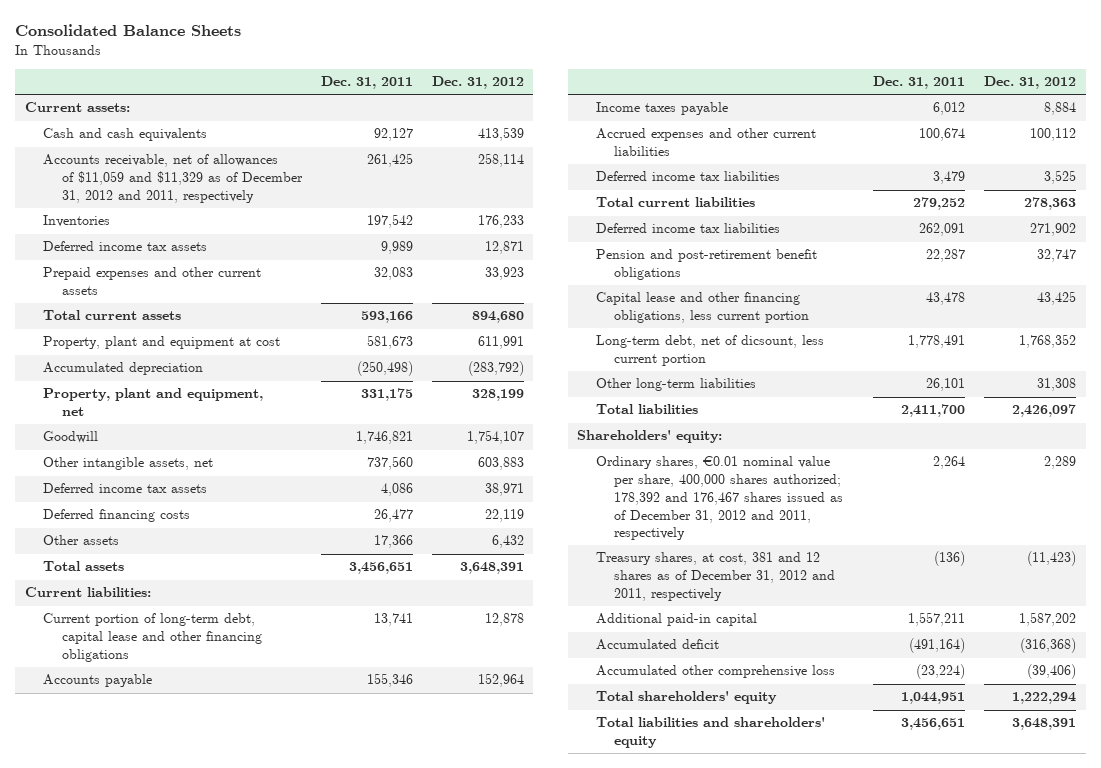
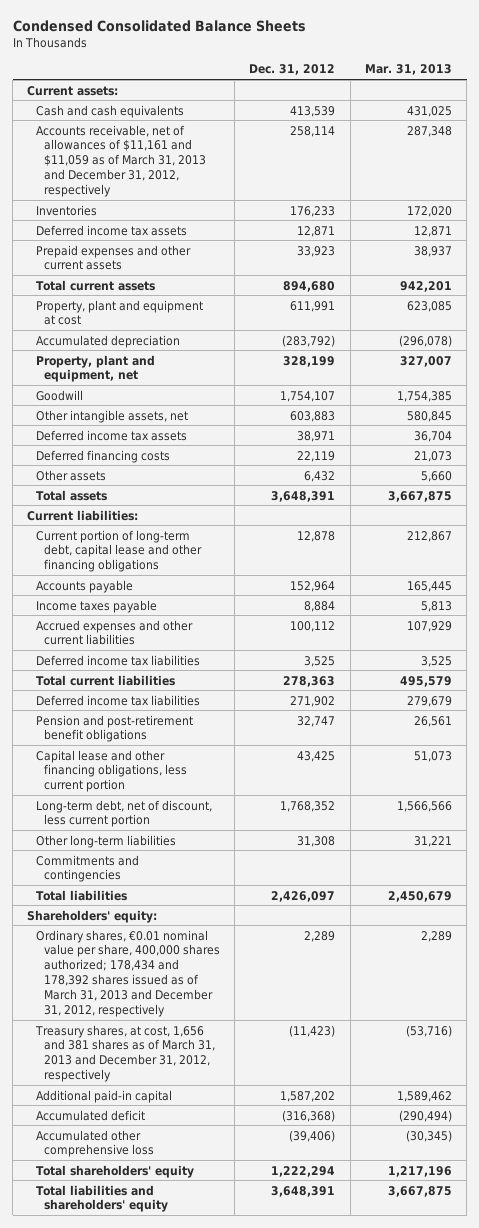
[15,24,242,37] Consolidated Balance Sheets -> [12,19,306,32] Condensed Consolidated Balance Sheets
[320,76,413,90] Dec. 31, 2011 -> none
none -> [364,64,452,76] Mar. 31, 2013
[43,154,303,203] Accounts receivable, net of allowances of $11,059 and $11,329 as of December 31, 2012 and 2011, respectively -> [35,124,207,198] Accounts receivable, net of allowances of $11,161 and $11,059 as of March 31, 2013 and December 31, 2012, respectively
[595,335,824,367] Long-term debt, net of dicsount, less current portion -> [35,799,212,828] Long-term debt, net of discount, less current portion
none -> [35,854,139,883] Commitments and contingencies
[595,456,844,541] Ordinary shares, €0.01 nominal value per share, 400,000 shares authorized; 178,392 and 176,467 shares issued as of December 31, 2012 and 2011, respectively -> [35,929,221,1018] Ordinary shares, €0.01 nominal value per share, 400,000 shares authorized; 178,434 and 178,392 shares issued as of March 31, 2013 and December 31, 2012, respectively
[595,552,836,601] Treasury shares, at cost, 381 and 12 shares as of December 31, 2012 and 2011, respectively -> [34,1024,216,1083] Treasury shares, at cost, 1,656 and 381 shares as of March 31, 2013 and December 31, 2012, respectively

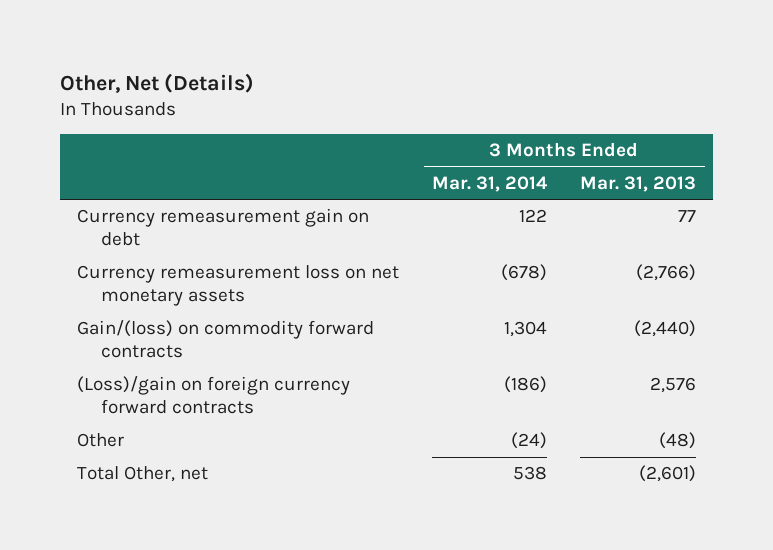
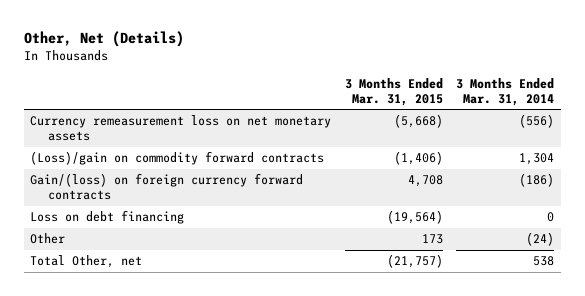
[580,175,697,192] Mar. 31, 2013 -> none
none -> [344,77,443,106] 3 Months Ended Mar. 31, 2015
[76,208,369,247] Currency remeasurement gain on debt -> none
[501,264,548,282] (678) -> [519,114,555,129] (556)
[76,320,374,359] Gain/(loss) on commodity forward contracts -> [30,151,325,166] (Loss)/gain on commodity forward contracts
[76,376,350,415] (Loss)/gain on foreign currency forward contracts -> [30,173,304,201] Gain/(loss) on foreign currency forward contracts
none -> [30,210,185,225] Loss on debt financing

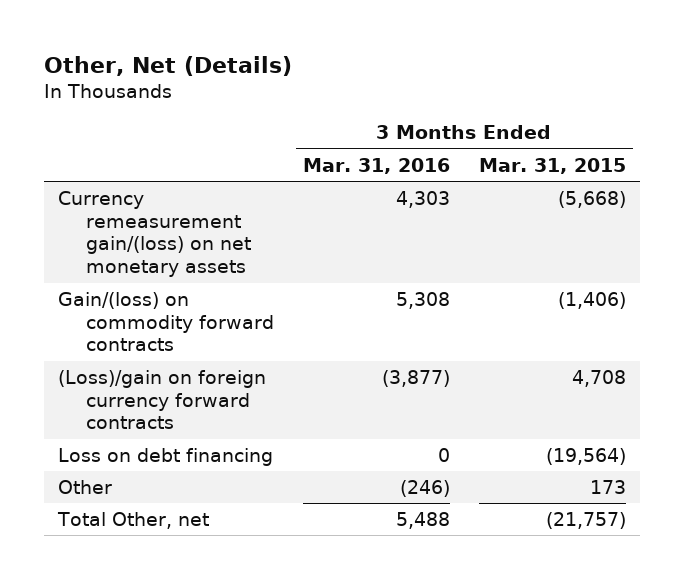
[456,77,555,106] 3 Months Ended Mar. 31, 2014 -> none
none -> [303,157,451,174] Mar. 31, 2016
[30,115,332,142] Currency remeasurement loss on net monetary assets -> [58,190,252,278] Currency remeasurement gain/(loss) on net monetary assets
[30,151,325,166] (Loss)/gain on commodity forward contracts -> [58,291,275,352] Gain/(loss) on commodity forward contracts
[30,173,304,201] Gain/(loss) on foreign currency forward contracts -> [58,369,267,430] (Loss)/gain on foreign currency forward contracts

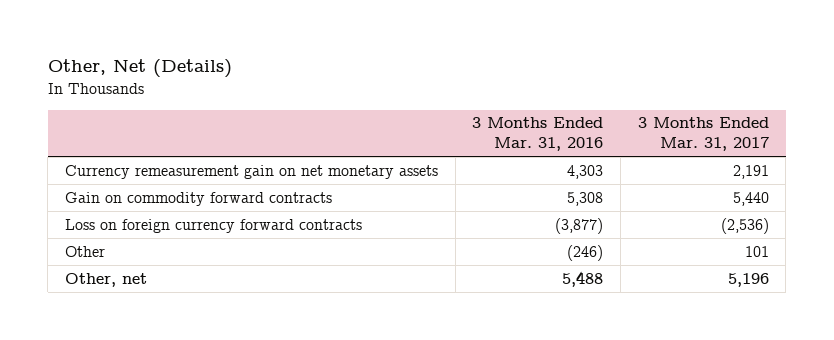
[478,157,626,174] Mar. 31, 2015 -> none
none -> [637,117,769,152] 3 Months Ended Mar. 31, 2017
[58,447,274,466] Loss on debt financing -> none
[58,190,252,278] Currency remeasurement gain/(loss) on net monetary assets -> [65,164,439,179] Currency remeasurement gain on net monetary assets
[58,291,275,352] Gain/(loss) on commodity forward contracts -> [65,191,333,206] Gain on commodity forward contracts
[58,369,267,430] (Loss)/gain on foreign currency forward contracts -> [65,218,363,233] Loss on foreign currency forward contracts
[57,511,210,529] Total Other, net -> [65,272,148,287] Other, net

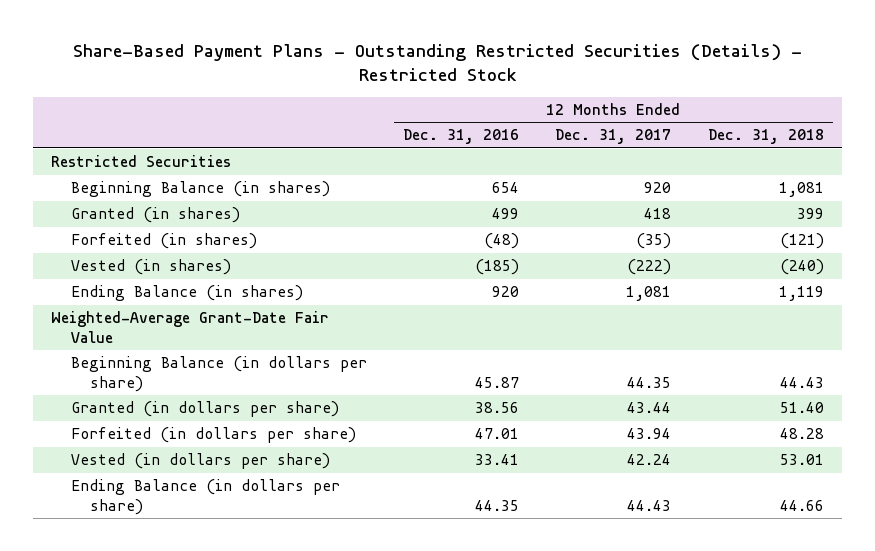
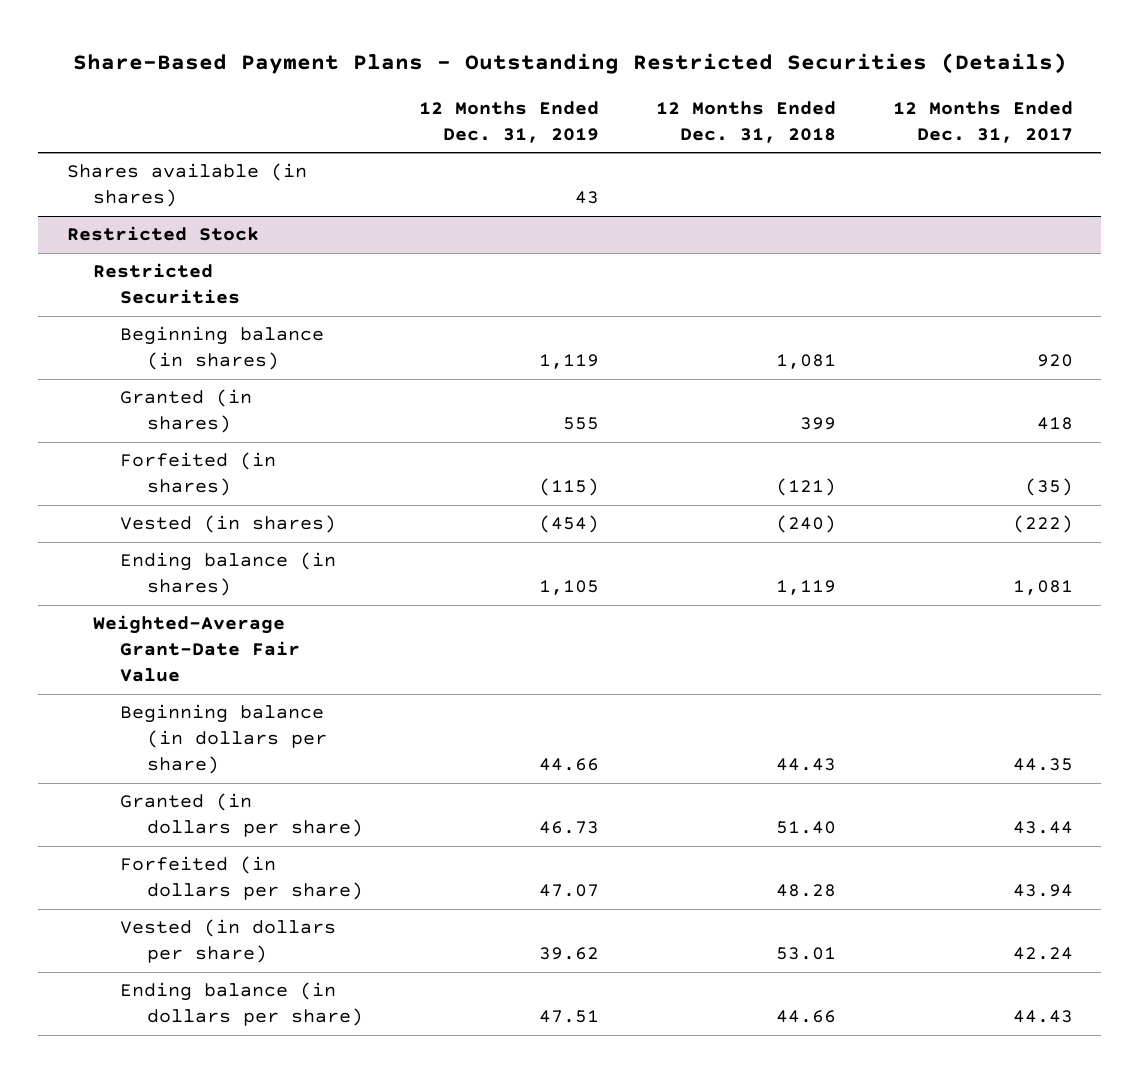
[72,44,802,82] Share-Based Payment Plans - Outstanding Restricted Securities (Details) - Restricted Stock -> [72,53,1067,75] Share-Based Payment Plans - Outstanding Restricted Securities (Details)
[403,129,520,145] Dec. 31, 2016 -> none
none -> [419,100,600,143] 12 Months Ended Dec. 31, 2019
none -> [66,163,307,208] Shares available (in shares)
none -> [66,226,259,242] Restricted Stock
[70,181,330,198] Beginning Balance (in shares) -> [119,326,324,371] Beginning balance (in shares)
[70,285,303,302] Ending Balance (in shares) -> [119,552,336,597] Ending balance (in shares)
[70,356,367,392] Beginning Balance (in dollars per share) -> [119,704,327,775] Beginning balance (in dollars per share)
[70,479,340,515] Ending Balance (in dollars per share) -> [119,982,363,1027] Ending balance (in dollars per share)

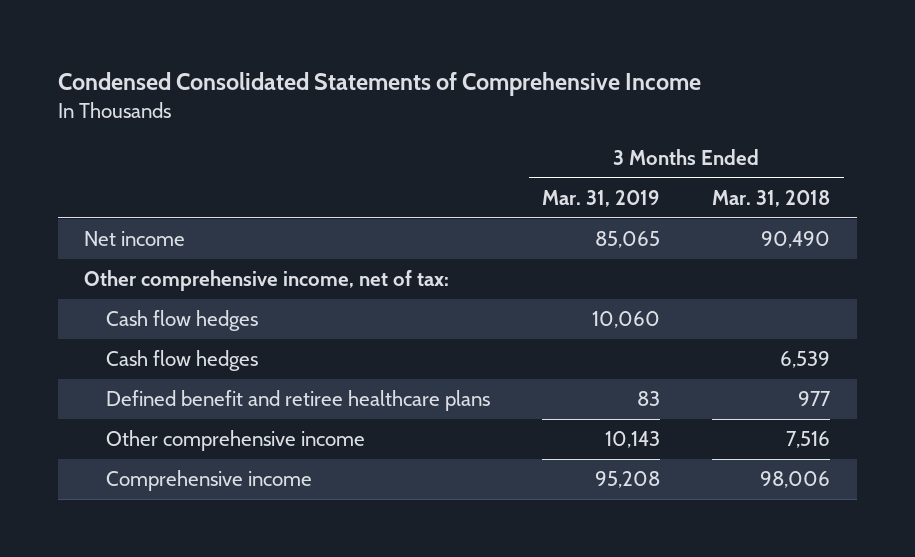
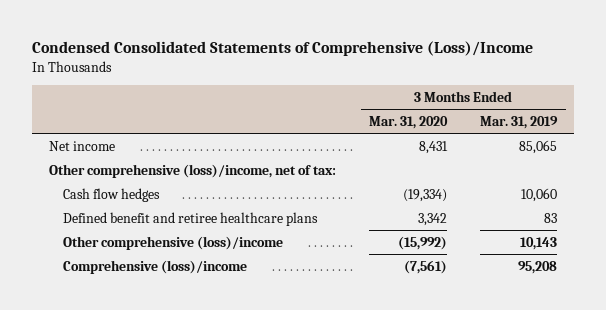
[58,72,702,97] Condensed Consolidated Statements of Comprehensive Income -> [32,41,534,57] Condensed Consolidated Statements of Comprehensive (Loss)/Income
[712,189,831,207] Mar. 31, 2018 -> none
none -> [369,115,449,129] Mar. 31, 2020
[84,269,450,291] Other comprehensive income, net of tax: -> [49,163,337,178] Other comprehensive (loss)/income, net of tax:
[105,349,258,371] Cash flow hedges -> none
[105,429,365,451] Other comprehensive income -> [63,235,284,250] Other comprehensive (loss)/income
[105,469,312,491] Comprehensive income -> [63,259,248,274] Comprehensive (loss)/income

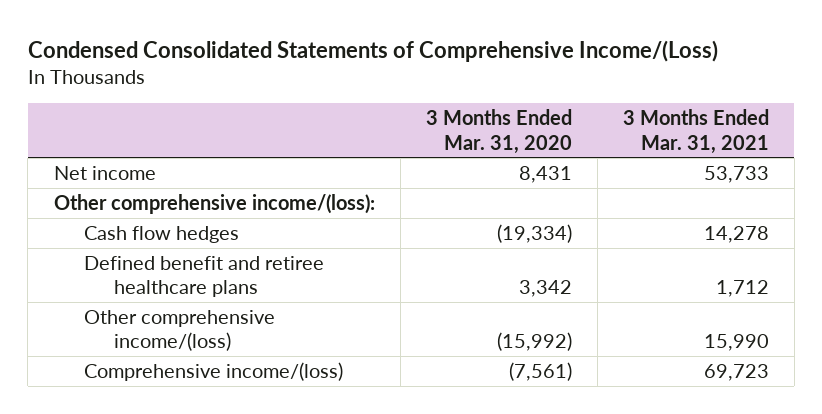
[32,41,534,57] Condensed Consolidated Statements of Comprehensive (Loss)/Income -> [27,39,718,62] Condensed Consolidated Statements of Comprehensive Income/(Loss)
[480,115,559,129] Mar. 31, 2019 -> none
none -> [622,108,769,154] 3 Months Ended Mar. 31, 2021
[49,163,337,178] Other comprehensive (loss)/income, net of tax: -> [53,193,375,214] Other comprehensive income/(loss):
[63,235,284,250] Other comprehensive (loss)/income -> [83,309,275,352] Other comprehensive income/(loss)
[63,259,248,274] Comprehensive (loss)/income -> [83,361,343,381] Comprehensive income/(loss)

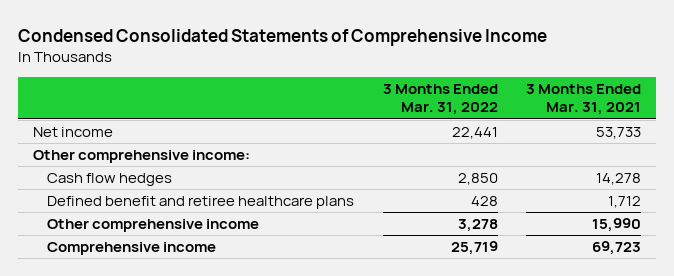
[27,39,718,62] Condensed Consolidated Statements of Comprehensive Income/(Loss) -> [18,28,548,46] Condensed Consolidated Statements of Comprehensive Income
[425,108,572,154] 3 Months Ended Mar. 31, 2020 -> none
none -> [382,83,498,116] 3 Months Ended Mar. 31, 2022
[53,193,375,214] Other comprehensive income/(loss): -> [32,150,250,164] Other comprehensive income:
[83,309,275,352] Other comprehensive income/(loss) -> [46,219,259,233] Other comprehensive income
[83,361,343,381] Comprehensive income/(loss) -> [46,242,216,256] Comprehensive income

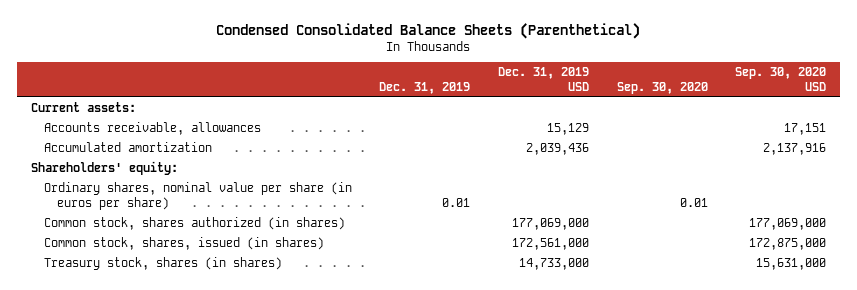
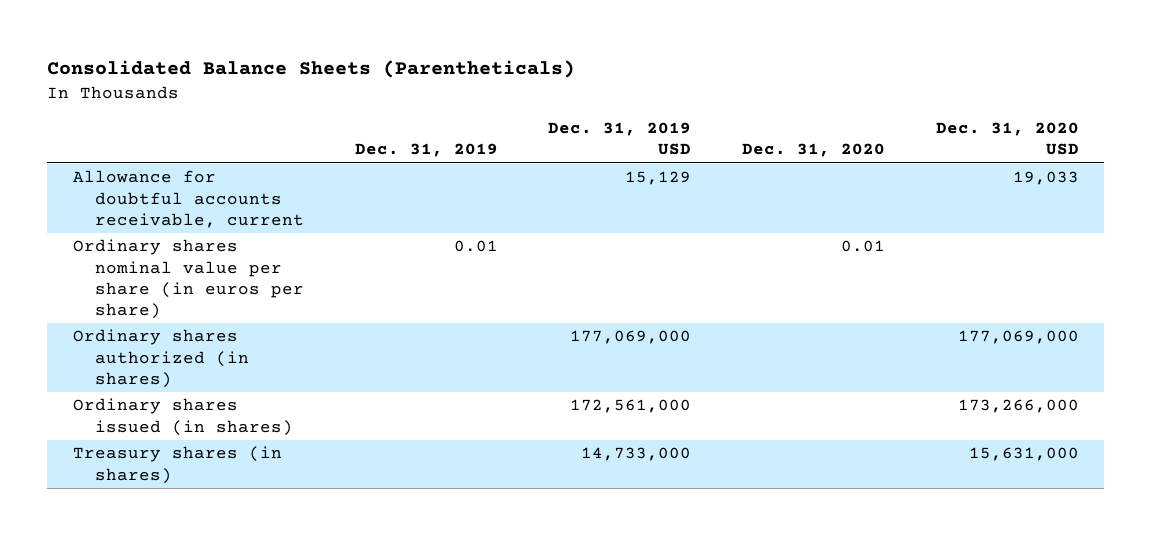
[216,22,641,39] Condensed Consolidated Balance Sheets (Parenthetical) -> [47,60,576,79] Consolidated Balance Sheets (Parentheticals)
[616,82,708,95] Sep. 30, 2020 -> none
[735,67,827,92] Sep. 30, 2020 USD -> none
none -> [741,143,885,158] Dec. 31, 2020
none -> [935,122,1079,156] Dec. 31, 2020 USD
[30,101,136,112] Current assets: -> none
[43,141,212,152] Accumulated amortization -> none
[30,160,178,175] Shareholders' equity: -> none
[43,121,261,135] Accounts receivable, allowances -> [72,170,305,228] Allowance for doubtful accounts receivable, current
[43,181,352,210] Ordinary shares, nominal value per share (in euros per share) -> [72,239,305,319] Ordinary shares nominal value per share (in euros per share)
[43,216,345,230] Common stock, shares authorized (in shares) -> [72,329,250,388] Ordinary shares authorized (in shares)
[43,236,324,250] Common stock, shares, issued (in shares) -> [72,398,294,436] Ordinary shares issued (in shares)
[43,256,282,270] Treasury stock, shares (in shares) -> [72,446,282,484] Treasury shares (in shares)

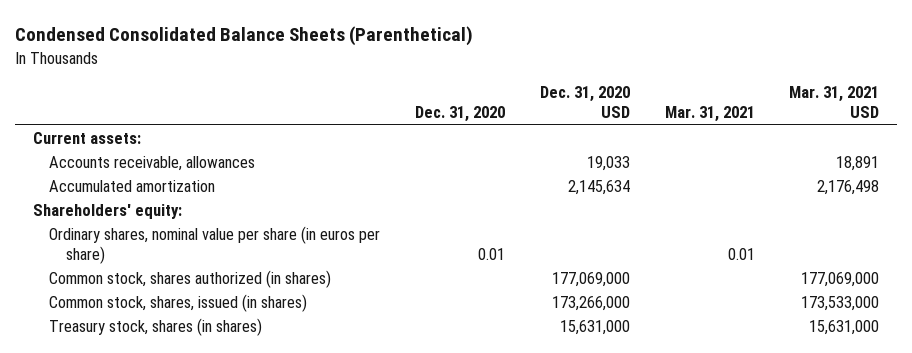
[47,60,576,79] Consolidated Balance Sheets (Parentheticals) -> [15,26,474,47] Condensed Consolidated Balance Sheets (Parenthetical)
[354,143,498,158] Dec. 31, 2019 -> none
[548,122,692,156] Dec. 31, 2019 USD -> none
none -> [664,106,755,123] Mar. 31, 2021
none -> [789,86,880,119] Mar. 31, 2021 USD
none -> [32,132,141,145] Current assets:
[72,170,305,228] Allowance for doubtful accounts receivable, current -> [49,156,256,172] Accounts receivable, allowances
none -> [49,180,216,193] Accumulated amortization
none -> [32,204,182,220] Shareholders' equity:
[72,239,305,319] Ordinary shares nominal value per share (in euros per share) -> [49,226,381,264] Ordinary shares, nominal value per share (in euros per share)
[72,329,250,388] Ordinary shares authorized (in shares) -> [49,270,332,289] Common stock, shares authorized (in shares)
[72,398,294,436] Ordinary shares issued (in shares) -> [49,294,308,313] Common stock, shares, issued (in shares)
[72,446,282,484] Treasury shares (in shares) -> [49,318,263,337] Treasury stock, shares (in shares)

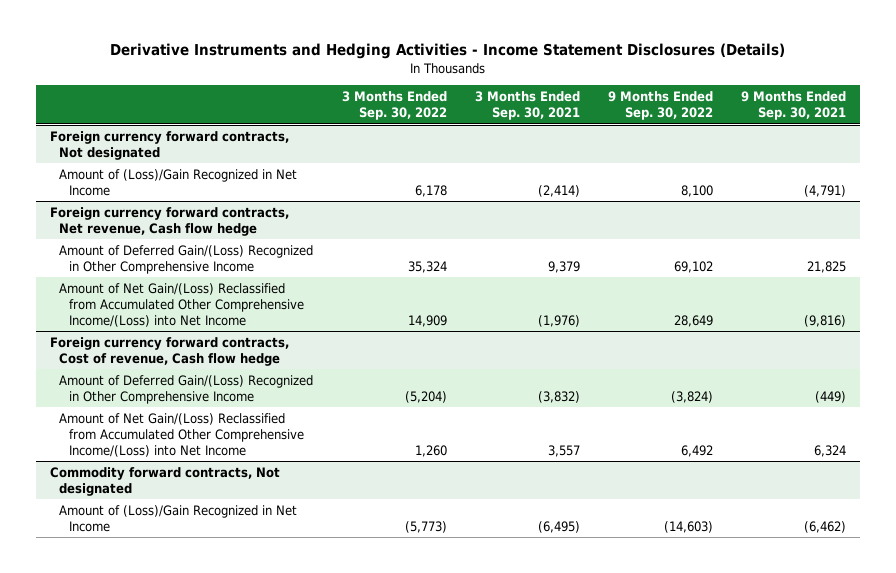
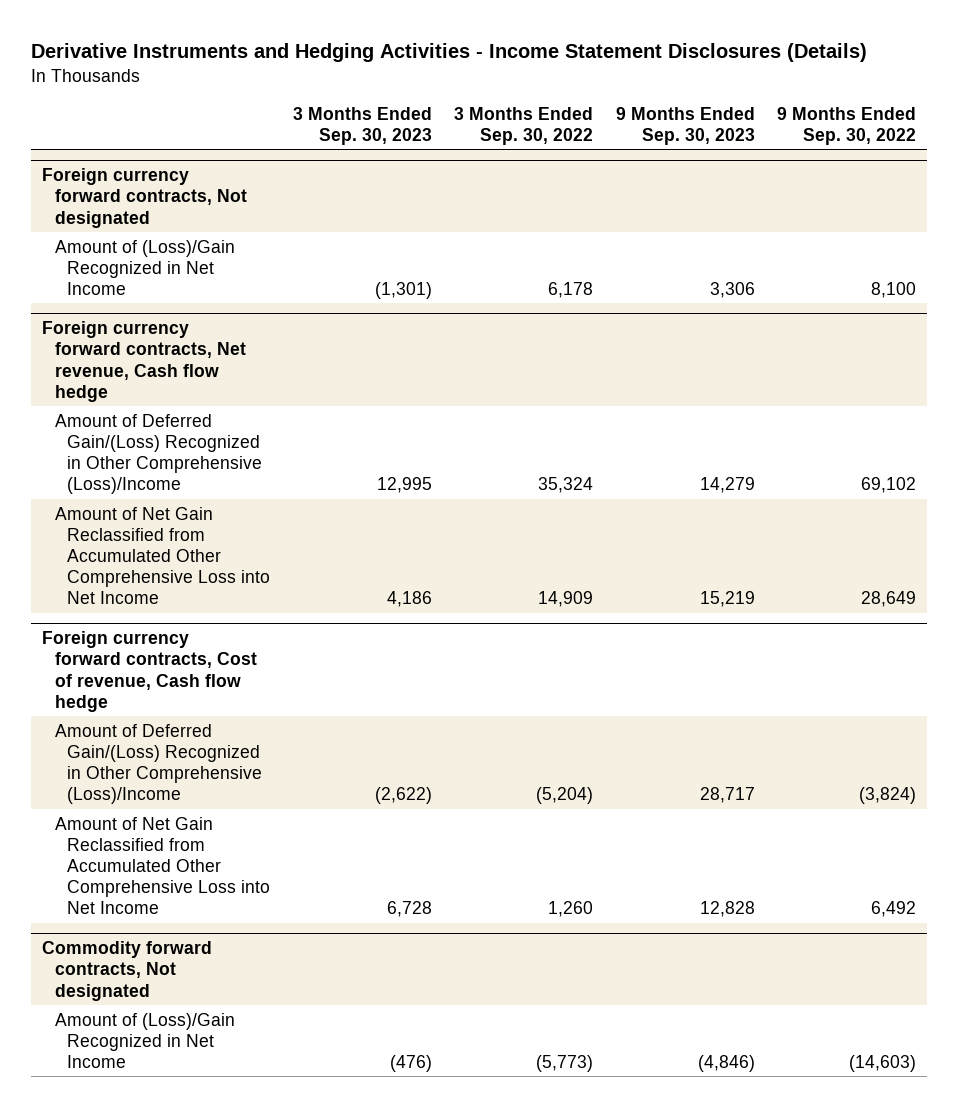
[474,91,580,121] 3 Months Ended Sep. 30, 2021 -> none
[741,91,847,121] 9 Months Ended Sep. 30, 2021 -> none
none -> [292,106,432,145] 3 Months Ended Sep. 30, 2023
none -> [615,106,755,145] 9 Months Ended Sep. 30, 2023
[59,244,314,274] Amount of Deferred Gain/(Loss) Recognized in Other Comprehensive Income -> [54,413,263,495] Amount of Deferred Gain/(Loss) Recognized in Other Comprehensive (Loss)/Income
[59,282,305,327] Amount of Net Gain/(Loss) Reclassified from Accumulated Other Comprehensive Income/(Loss) into Net Income -> [54,506,271,605] Amount of Net Gain Reclassified from Accumulated Other Comprehensive Loss into Net Income
[59,374,314,404] Amount of Deferred Gain/(Loss) Recognized in Other Comprehensive Income -> [54,723,263,805] Amount of Deferred Gain/(Loss) Recognized in Other Comprehensive (Loss)/Income
[59,412,305,457] Amount of Net Gain/(Loss) Reclassified from Accumulated Other Comprehensive Income/(Loss) into Net Income -> [54,816,271,915] Amount of Net Gain Reclassified from Accumulated Other Comprehensive Loss into Net Income

